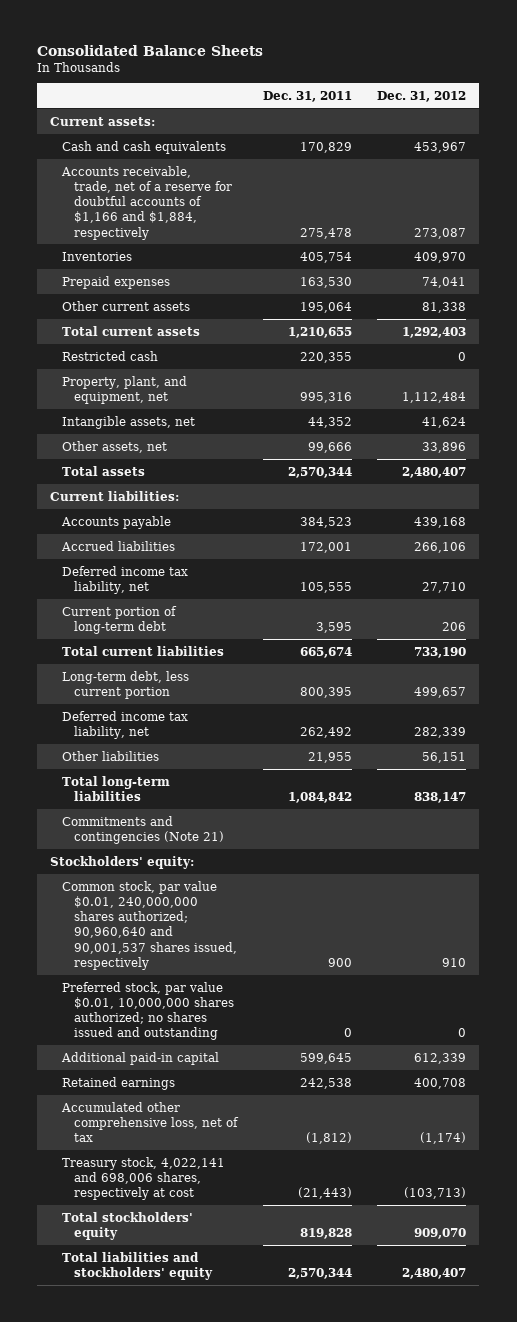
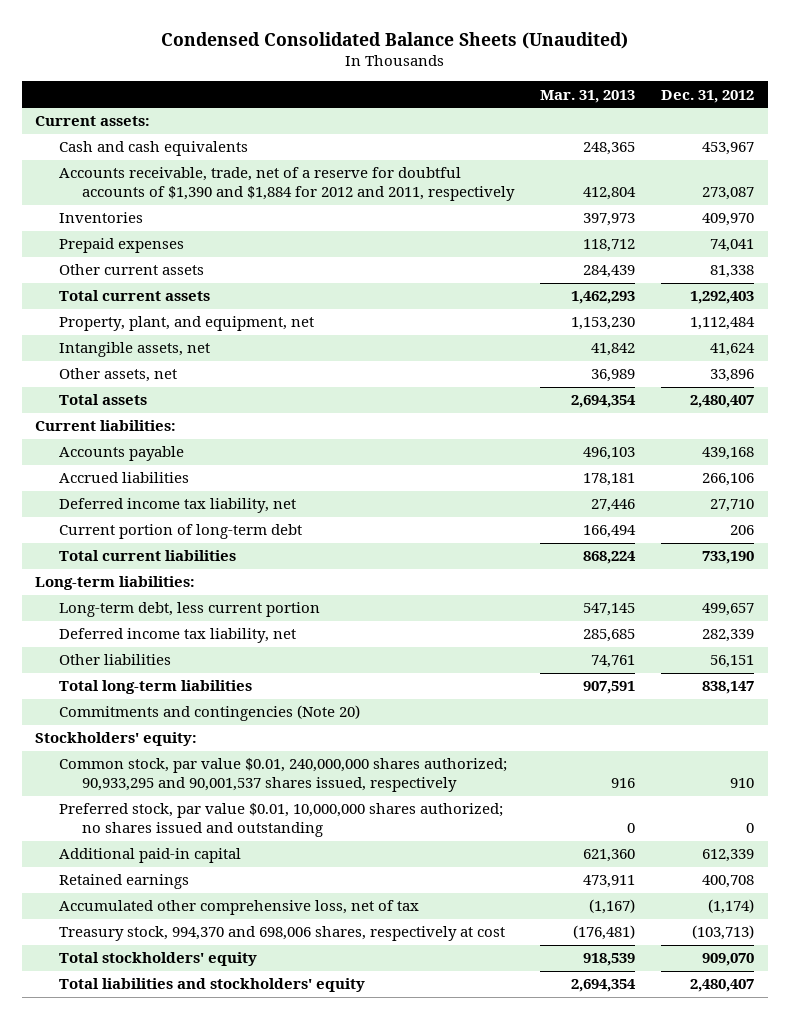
[37,44,264,56] Consolidated Balance Sheets -> [160,31,628,49] Condensed Consolidated Balance Sheets (Unaudited)
[262,90,352,102] Dec. 31, 2011 -> none
none -> [540,89,636,103] Mar. 31, 2013
[61,165,232,240] Accounts receivable, trade, net of a reserve for doubtful accounts of $1,166 and $1,884, respectively -> [58,167,515,202] Accounts receivable, trade, net of a reserve for doubtful accounts of $1,390 and $1,884 for 2012 and 2011, respectively
[62,350,159,361] Restricted cash -> none
none -> [35,576,196,591] Long-term liabilities:
[62,815,224,844] Commitments and contingencies (Note 21) -> [58,705,360,722] Commitments and contingencies (Note 20)
[62,880,237,970] Common stock, par value $0.01, 240,000,000 shares authorized; 90,960,640 and 90,001,537 shares issued, respectively -> [58,758,507,793] Common stock, par value $0.01, 240,000,000 shares authorized; 90,933,295 and 90,001,537 shares issued, respectively
[62,1156,226,1201] Treasury stock, 4,022,141 and 698,006 shares, respectively at cost -> [58,926,505,942] Treasury stock, 994,370 and 698,006 shares, respectively at cost

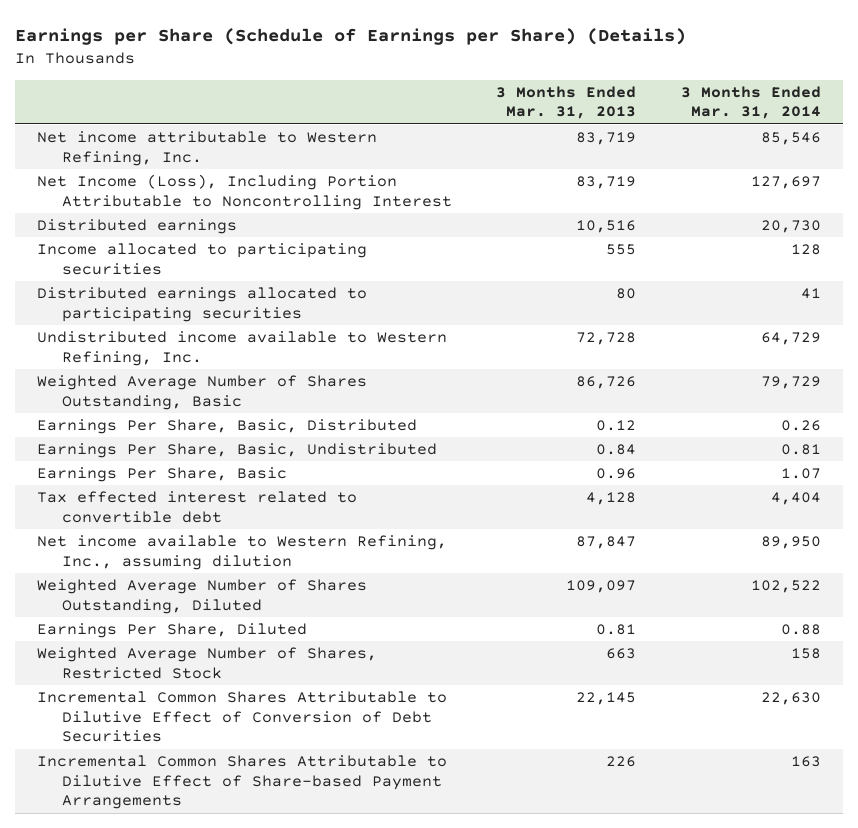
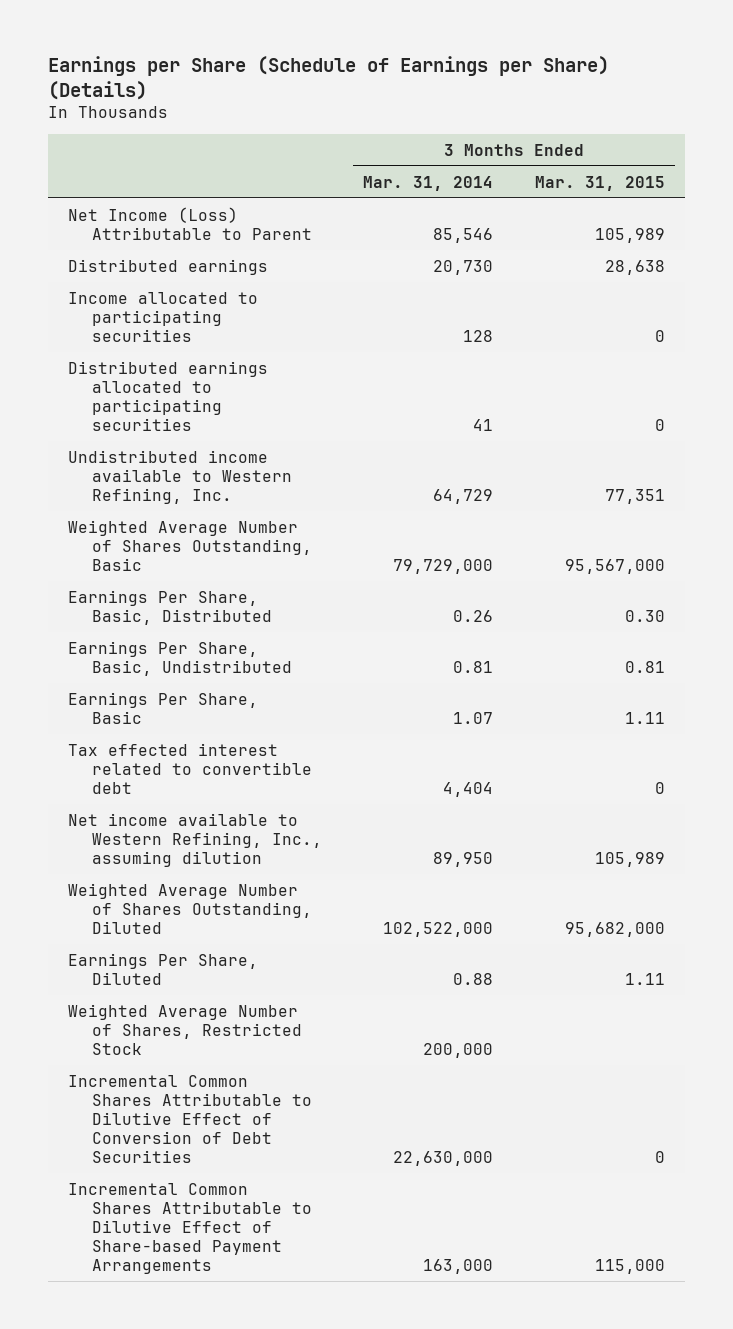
[496,85,637,120] 3 Months Ended Mar. 31, 2013 -> none
none -> [534,175,665,191] Mar. 31, 2015
[37,173,452,210] Net Income (Loss), Including Portion Attributable to Noncontrolling Interest -> none
[37,130,378,166] Net income attributable to Western Refining, Inc. -> [68,206,312,240] Net Income (Loss) Attributable to Parent
[760,375,821,389] 79,729 -> [393,558,494,574] 79,729,000
[750,579,821,593] 102,522 -> [383,921,494,937] 102,522,000
[790,647,821,659] 158 -> [423,1042,494,1058] 200,000
[760,691,821,705] 22,630 -> [393,1150,494,1166] 22,630,000
[790,755,821,767] 163 -> [423,1258,494,1274] 163,000

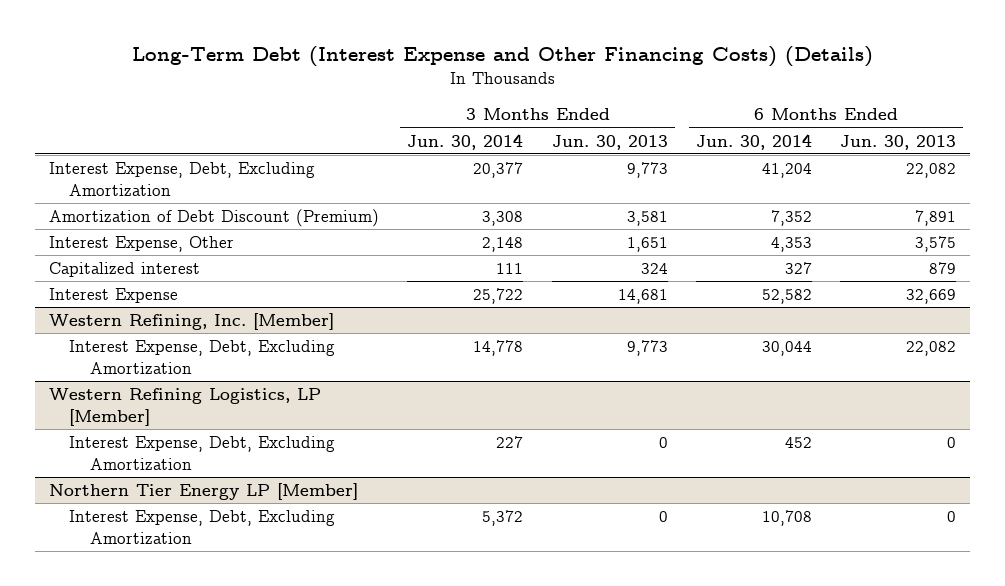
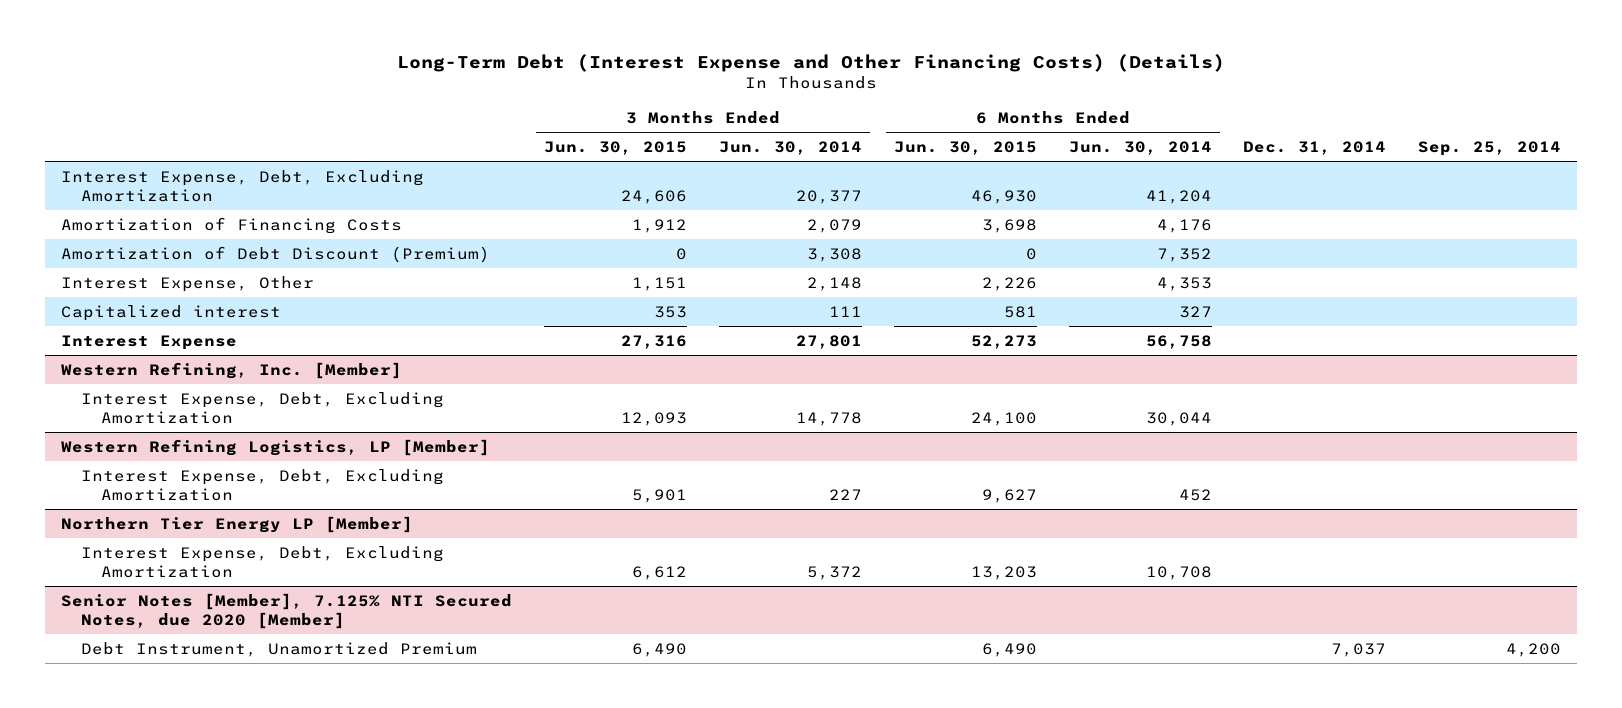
[551,134,668,150] Jun. 30, 2013 -> none
[840,134,957,150] Jun. 30, 2013 -> none
none -> [544,140,688,155] Jun. 30, 2015
none -> [893,140,1037,155] Jun. 30, 2015
none -> [1243,140,1387,155] Dec. 31, 2014
none -> [1418,140,1562,156] Sep. 25, 2014
none -> [61,216,403,234] Amortization of Financing Costs
[473,287,524,304] 25,722 -> [795,334,862,349] 27,801
[761,288,812,304] 52,582 -> [1145,334,1212,349] 56,758
none -> [61,592,513,629] Senior Notes [Member], 7.125% NTI Secured Notes, due 2020 [Member]
none -> [81,641,478,657] Debt Instrument, Unamortized Premium

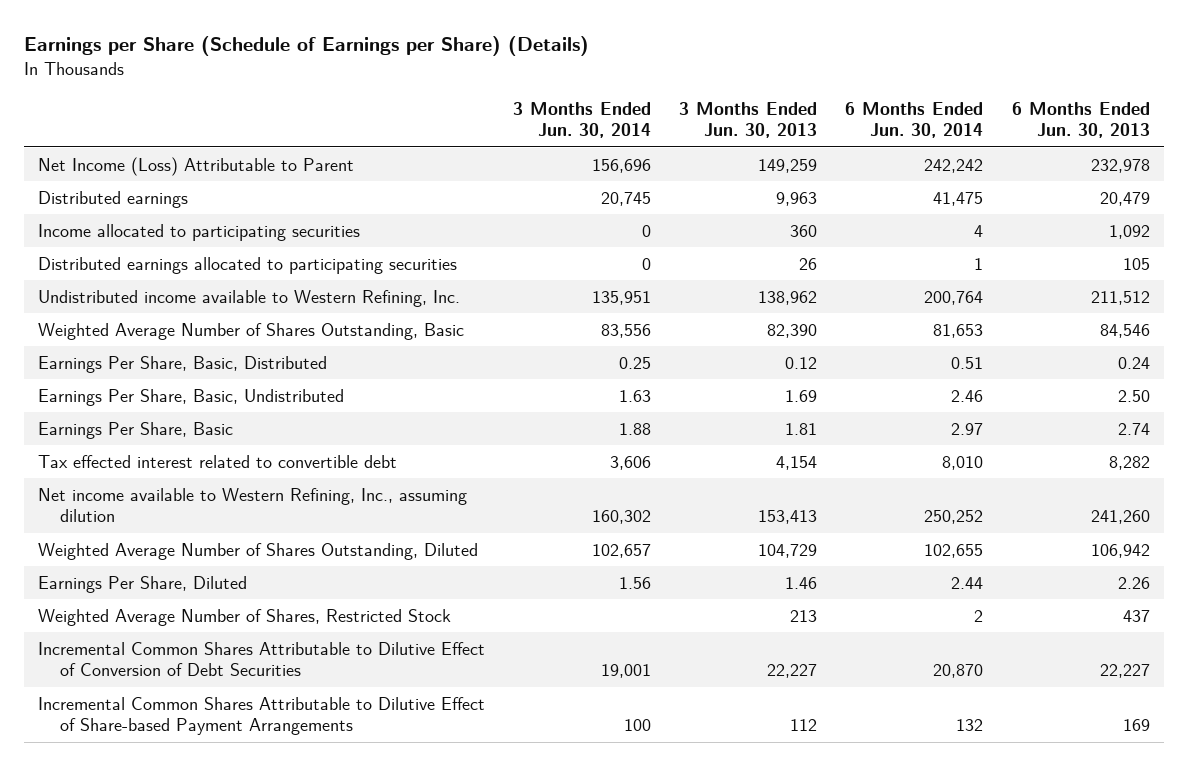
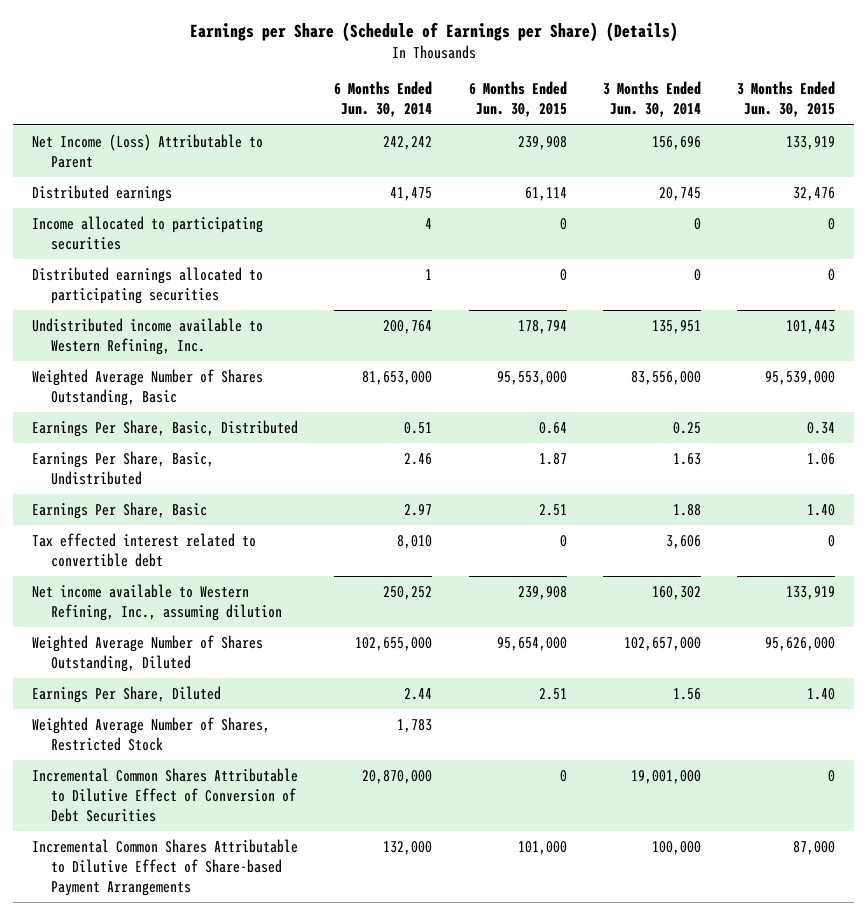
[679,101,818,139] 3 Months Ended Jun. 30, 2013 -> none
[1011,101,1150,139] 6 Months Ended Jun. 30, 2013 -> none
none -> [468,81,567,118] 6 Months Ended Jun. 30, 2015
none -> [737,81,836,118] 3 Months Ended Jun. 30, 2015
[601,323,652,338] 83,556 -> [630,370,701,385] 83,556,000
[933,323,984,338] 81,653 -> [362,370,433,385] 81,653,000
[592,543,652,558] 102,657 -> [623,636,701,651] 102,657,000
[924,543,984,558] 102,655 -> [355,636,433,651] 102,655,000
[974,609,984,622] 2 -> [397,718,433,733] 1,783
[601,664,652,679] 19,001 -> [630,769,701,784] 19,001,000
[933,664,984,679] 20,870 -> [362,769,433,784] 20,870,000
[624,719,652,732] 100 -> [651,840,701,855] 100,000
[956,719,984,732] 132 -> [383,840,433,855] 132,000

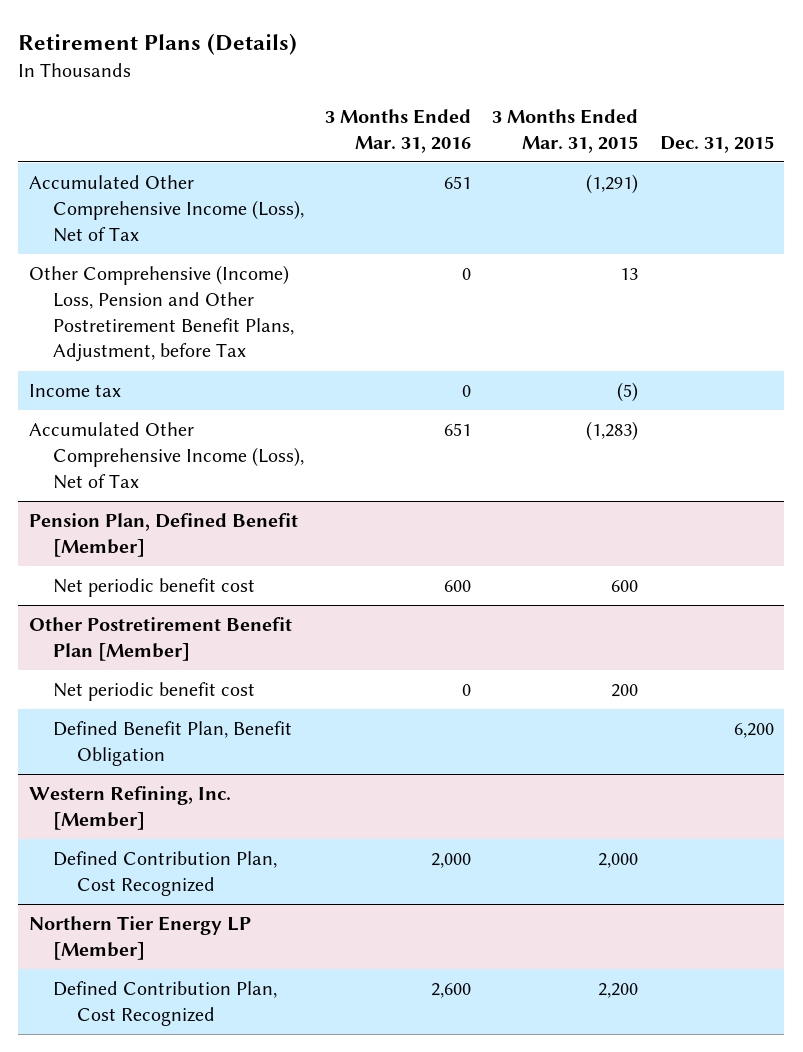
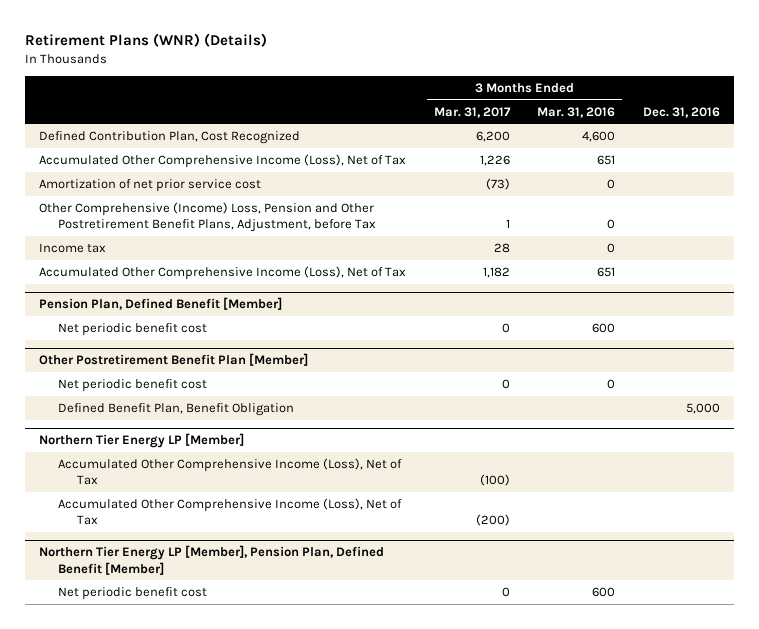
[18,32,298,55] Retirement Plans (Details) -> [25,33,268,48] Retirement Plans (WNR) (Details)
[492,109,639,153] 3 Months Ended Mar. 31, 2015 -> none
[659,135,774,153] Dec. 31, 2015 -> none
none -> [433,106,511,118] Mar. 31, 2017
none -> [643,106,721,118] Dec. 31, 2016
none -> [38,130,300,144] Defined Contribution Plan, Cost Recognized
none -> [38,178,261,192] Amortization of net prior service cost
[28,786,231,830] Western Refining, Inc. [Member] -> none
[53,851,278,896] Defined Contribution Plan, Cost Recognized -> none
[53,981,278,1026] Defined Contribution Plan, Cost Recognized -> none
none -> [58,457,403,486] Accumulated Other Comprehensive Income (Loss), Net of Tax
none -> [58,497,403,526] Accumulated Other Comprehensive Income (Loss), Net of Tax
none -> [38,545,384,575] Northern Tier Energy LP [Member], Pension Plan, Defined Benefit [Member]
none -> [58,586,208,600] Net periodic benefit cost

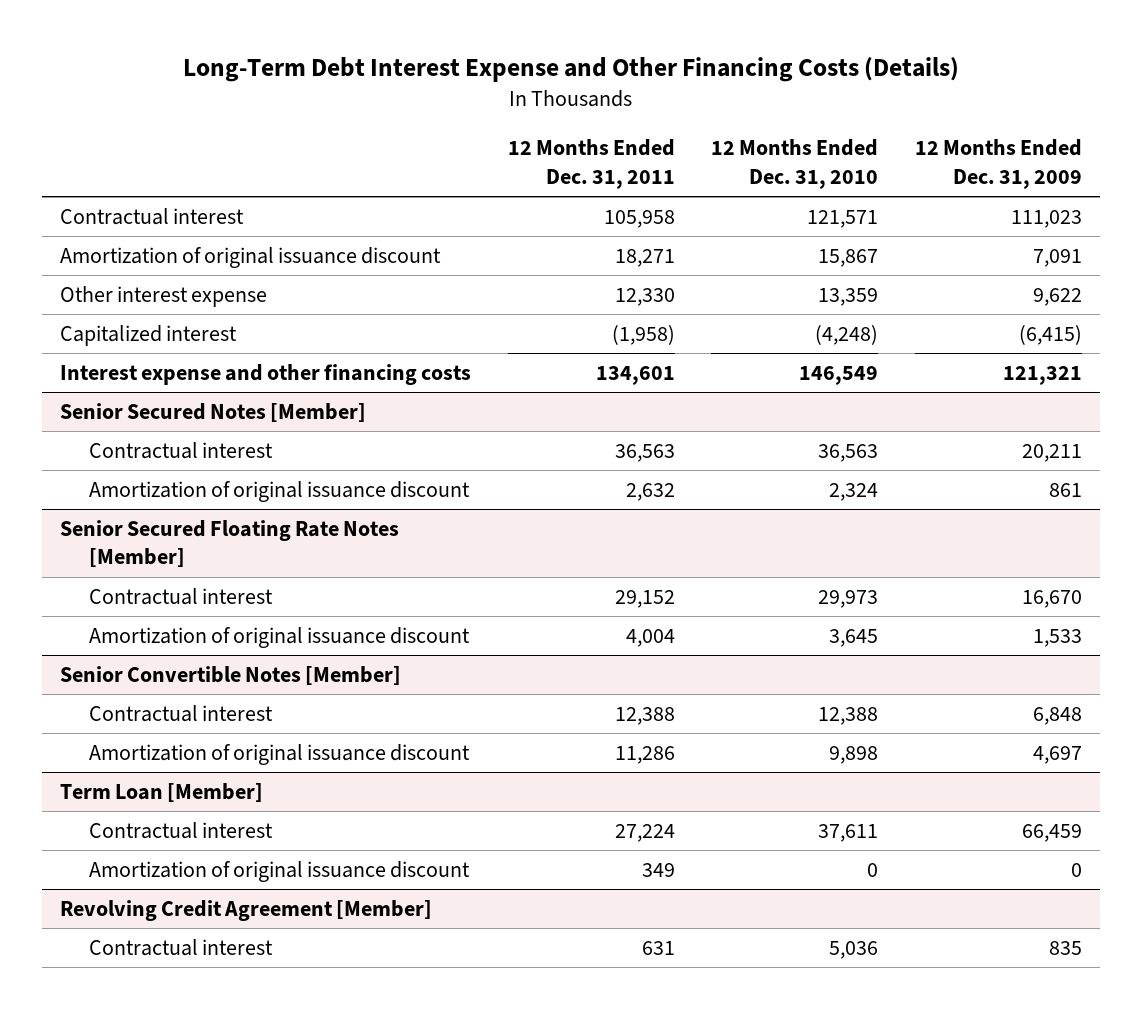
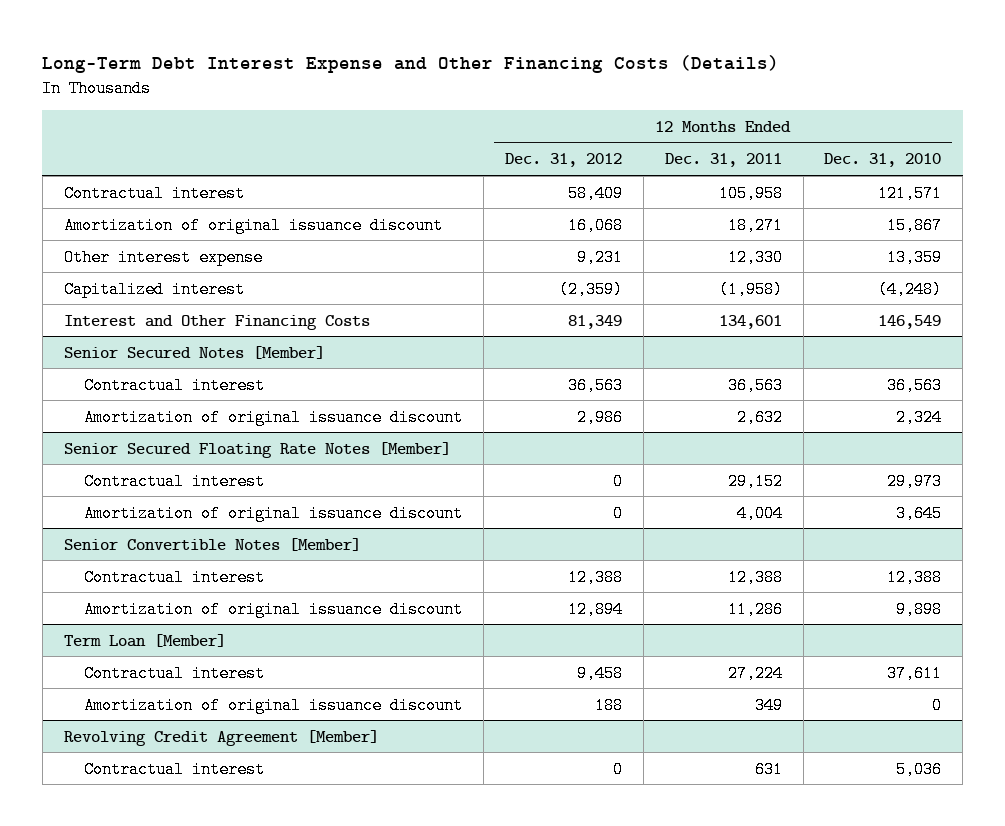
[914,139,1082,189] 12 Months Ended Dec. 31, 2009 -> none
none -> [504,153,622,168] Dec. 31, 2012
[60,364,472,386] Interest expense and other financing costs -> [63,314,370,330] Interest and Other Financing Costs

